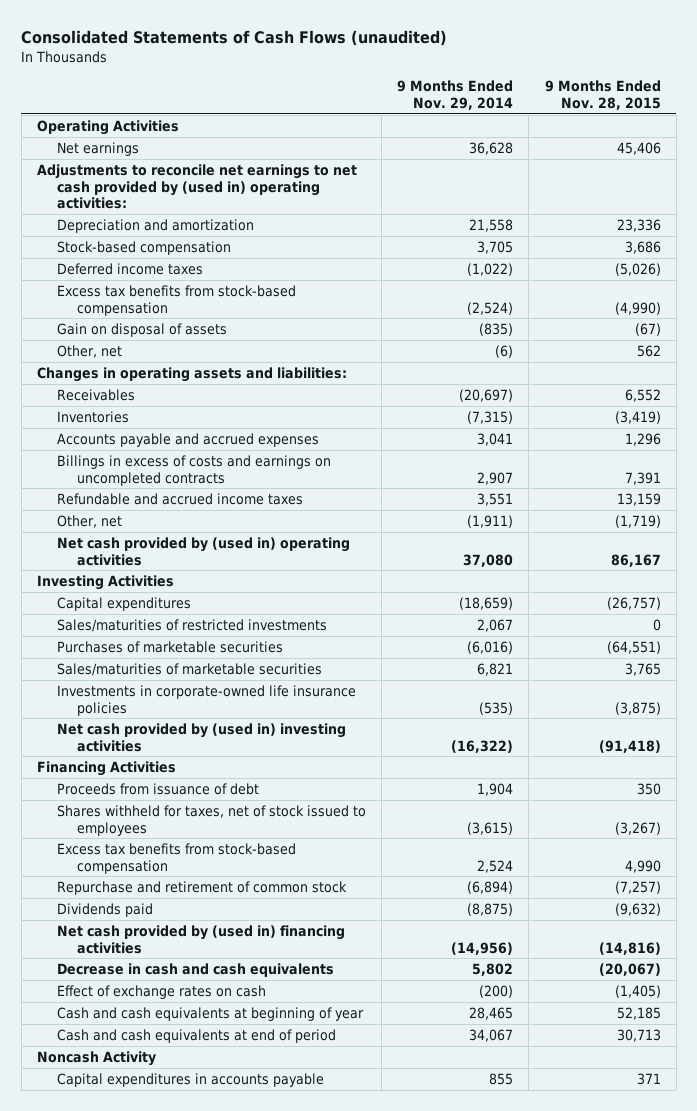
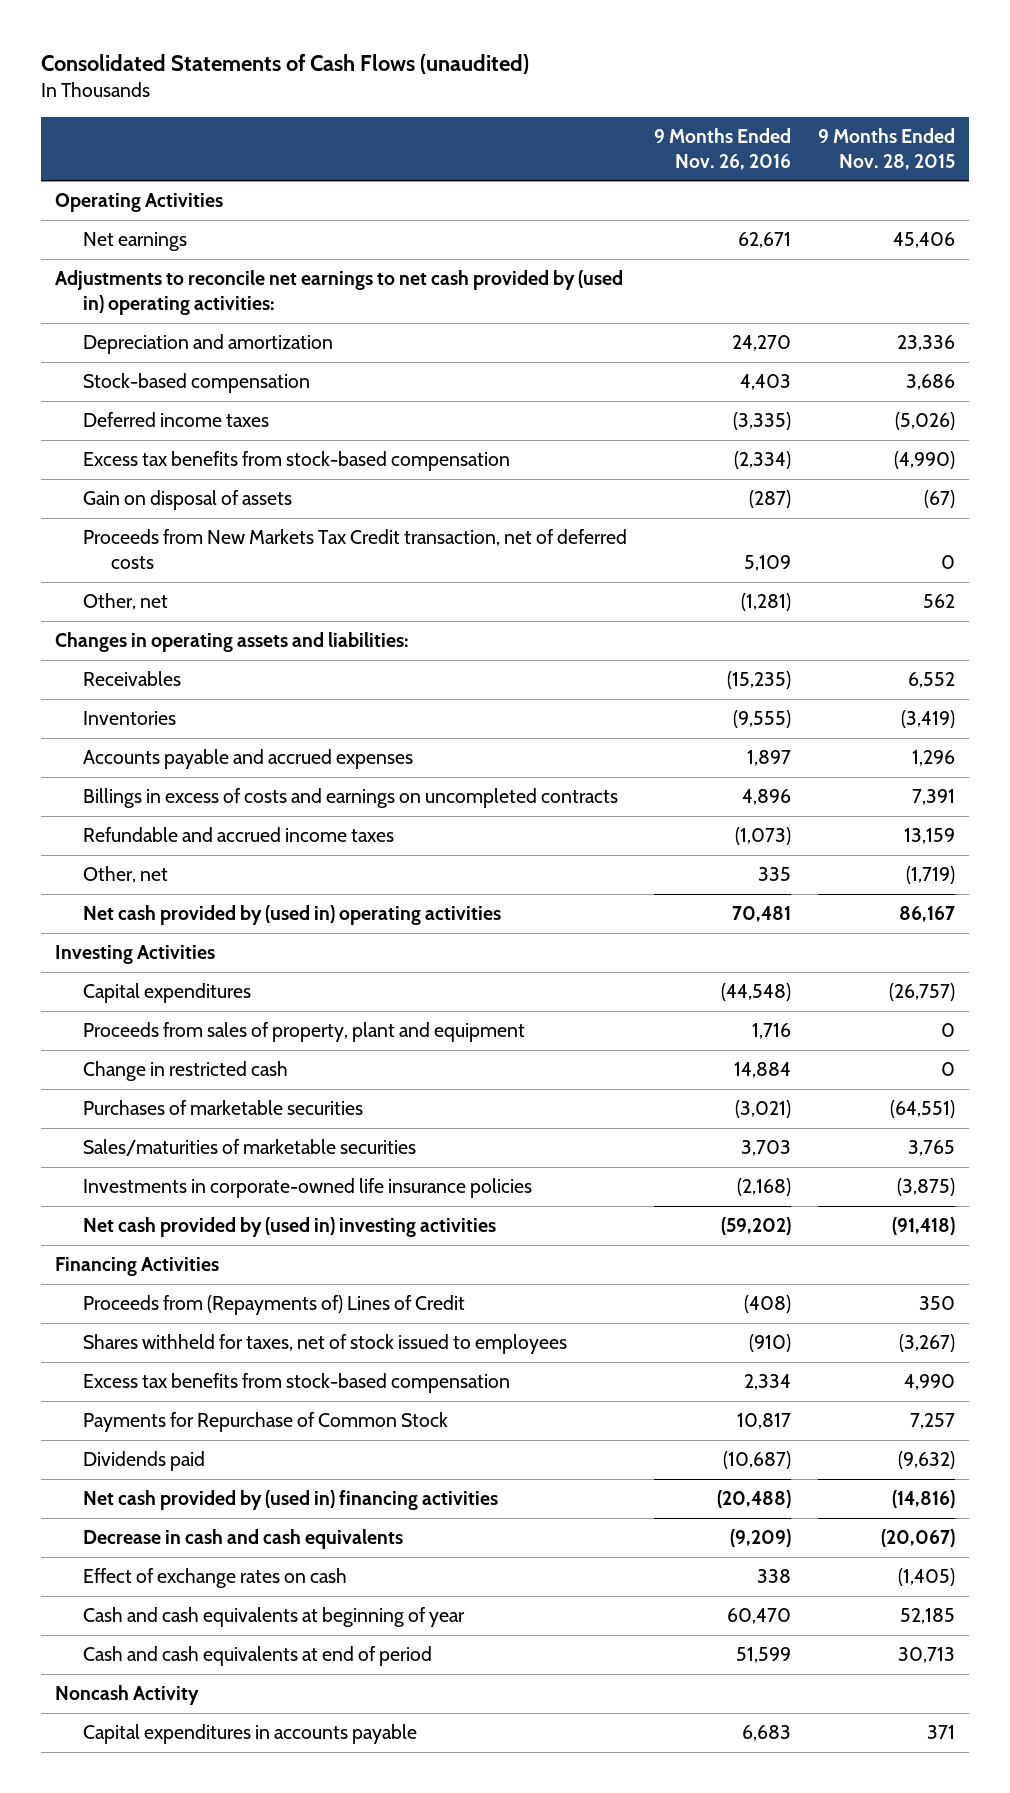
[397,80,514,111] 9 Months Ended Nov. 29, 2014 -> none
none -> [654,127,792,170] 9 Months Ended Nov. 26, 2016
none -> [82,529,627,570] Proceeds from New Markets Tax Credit transaction, net of deferred costs
[57,618,328,632] Sales/maturities of restricted investments -> none
none -> [82,1022,525,1043] Proceeds from sales of property, plant and equipment
none -> [82,1061,288,1082] Change in restricted cash
[57,782,260,795] Proceeds from issuance of debt -> none
none -> [82,1295,465,1316] Proceeds from (Repayments of) Lines of Credit
[57,880,348,895] Repurchase and retirement of common stock -> [82,1412,448,1433] Payments for Repurchase of Common Stock
[614,880,661,894] (7,257) -> [910,1413,956,1430] 7,257

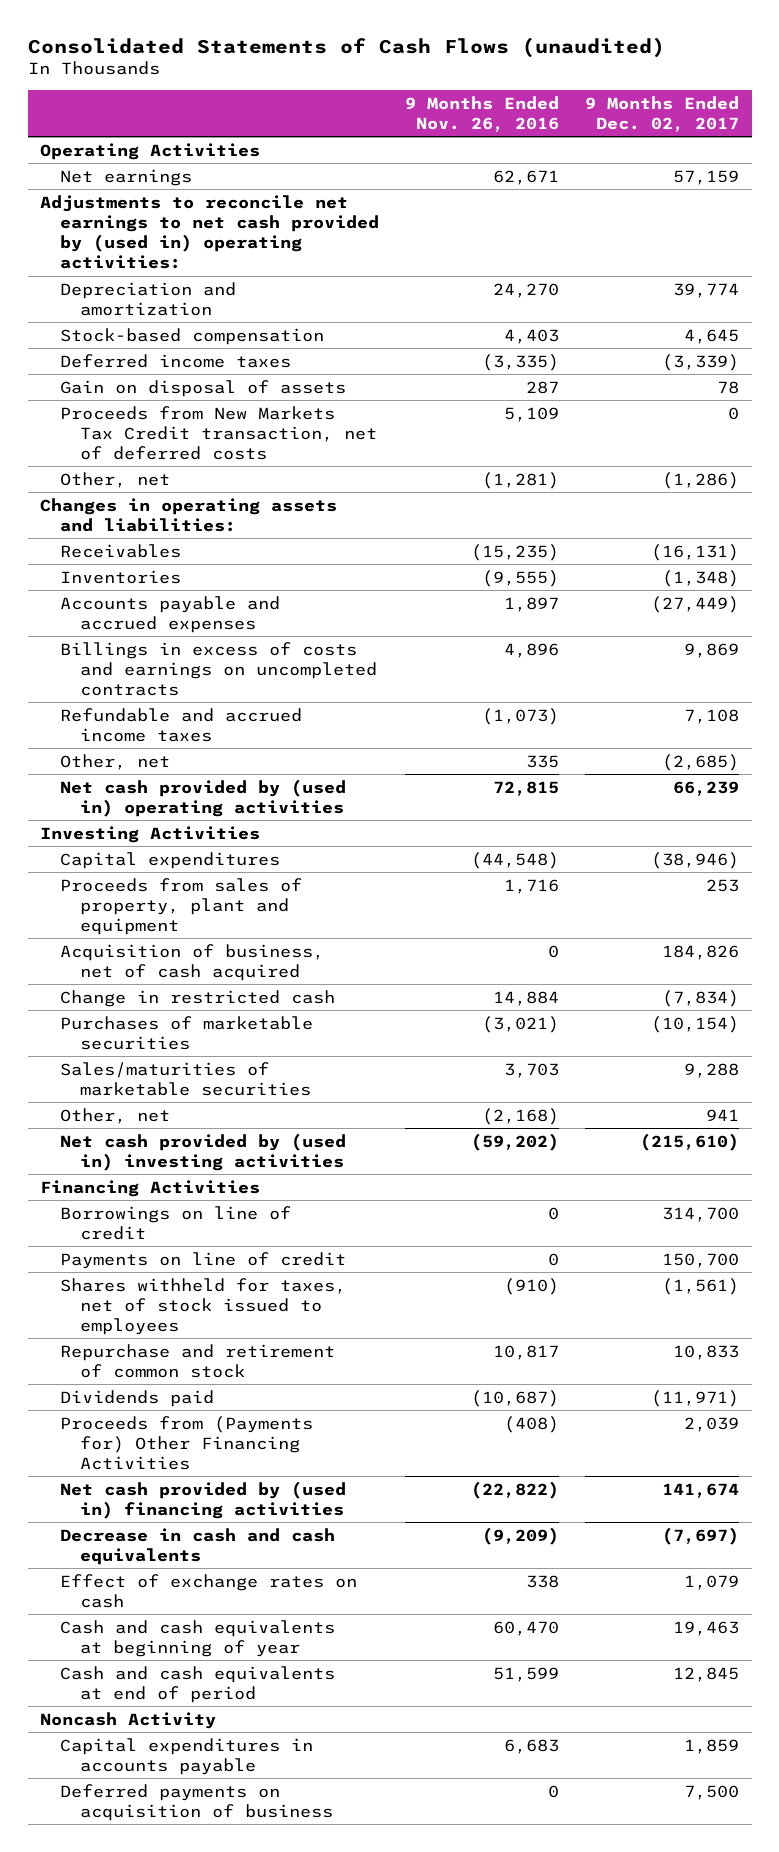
[818,127,956,170] 9 Months Ended Nov. 28, 2015 -> none
none -> [584,95,739,133] 9 Months Ended Dec. 02, 2017
[82,451,510,472] Excess tax benefits from stock-based compensation -> none
[749,490,792,509] (287) -> [526,380,560,394] 287
[732,906,792,923] 70,481 -> [493,780,560,796] 72,815
none -> [60,943,325,981] Acquisition of business, net of cash acquired
[82,1178,532,1199] Investments in corporate-owned life insurance policies -> [60,1107,171,1124] Other, net
[82,1295,465,1316] Proceeds from (Repayments of) Lines of Credit -> [60,1205,292,1240] Borrowings on line of credit
[744,1295,792,1314] (408) -> [548,1206,560,1220] 0
none -> [60,1251,347,1269] Payments on line of credit
[82,1373,510,1394] Excess tax benefits from stock-based compensation -> none
[82,1412,448,1433] Payments for Repurchase of Common Stock -> [60,1343,336,1378] Repurchase and retirement of common stock
none -> [60,1415,314,1470] Proceeds from (Payments for) Other Financing Activities
[717,1490,792,1509] (20,488) -> [471,1480,560,1499] (22,822)
none -> [60,1783,334,1821] Deferred payments on acquisition of business

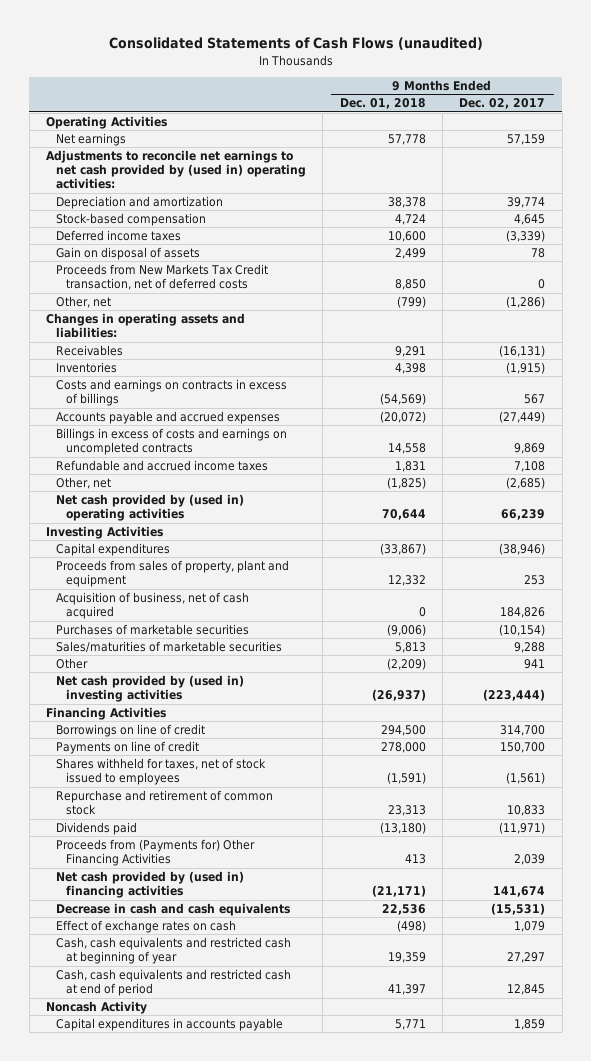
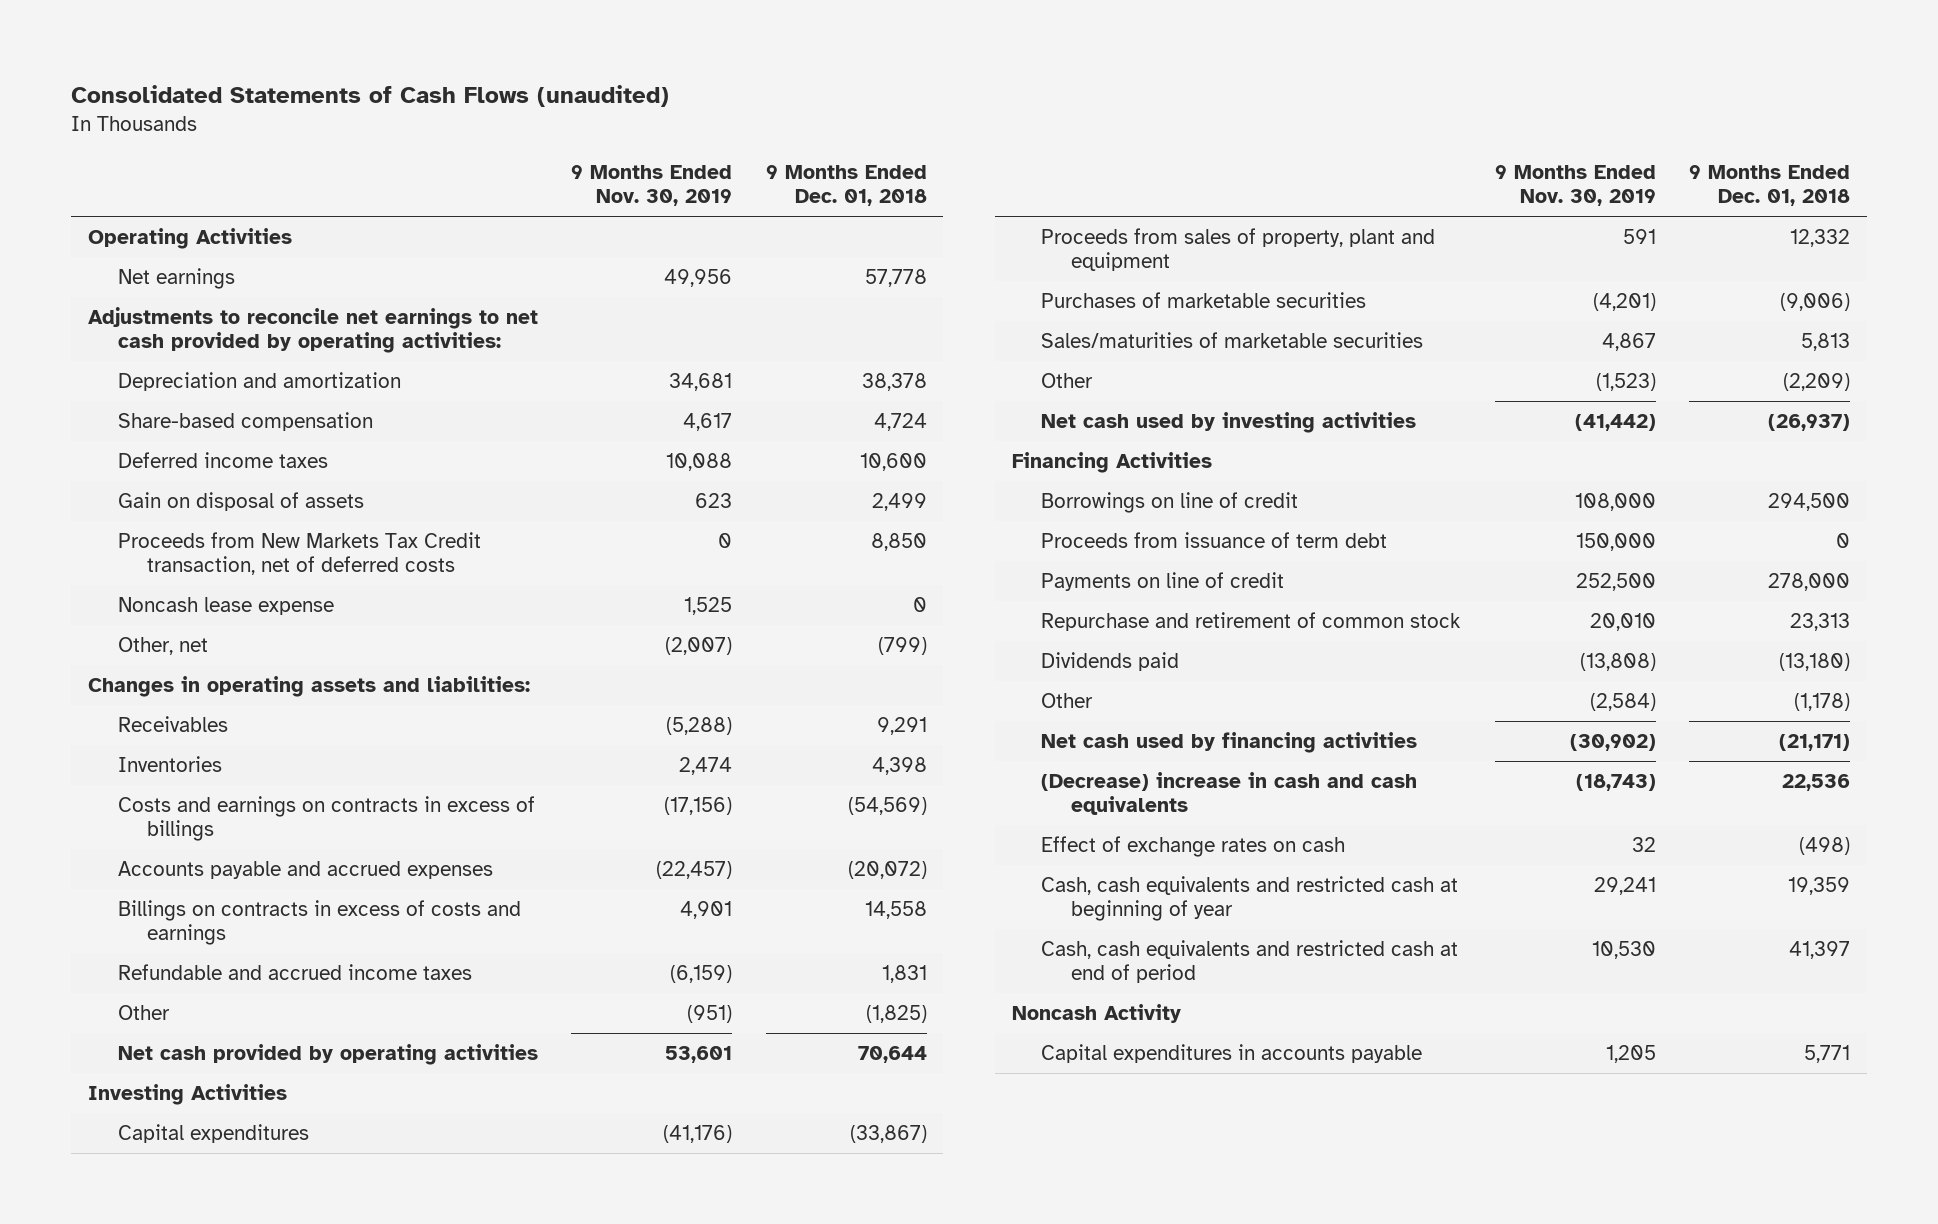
[459,98,546,110] Dec. 02, 2017 -> none
none -> [571,164,733,207] 9 Months Ended Nov. 30, 2019
[46,150,307,190] Adjustments to reconcile net earnings to net cash provided by (used in) operating activities: -> [87,306,538,354] Adjustments to reconcile net earnings to net cash provided by operating activities:
[56,213,207,227] Stock-based compensation -> [117,411,373,431] Share-based compensation
none -> [117,596,334,615] Noncash lease expense
[56,428,288,456] Billings in excess of costs and earnings on uncompleted contracts -> [117,899,521,946] Billings on contracts in excess of costs and earnings
[56,477,112,490] Other, net -> [117,1004,170,1020] Other
[56,494,245,522] Net cash provided by (used in) operating activities -> [117,1043,538,1065] Net cash provided by operating activities
[56,592,250,620] Acquisition of business, net of cash acquired -> none
[56,675,245,703] Net cash provided by (used in) investing activities -> [1041,411,1417,433] Net cash used by investing activities
none -> [1041,531,1388,548] Proceeds from issuance of term debt
[56,758,267,786] Shares withheld for taxes, net of stock issued to employees -> none
[56,839,256,867] Proceeds from (Payments for) Other Financing Activities -> none
none -> [1041,692,1094,708] Other
[56,871,245,899] Net cash provided by (used in) financing activities -> [1041,731,1418,753] Net cash used by financing activities
[56,903,291,917] Decrease in cash and cash equivalents -> [1041,771,1418,816] (Decrease) increase in cash and cash equivalents

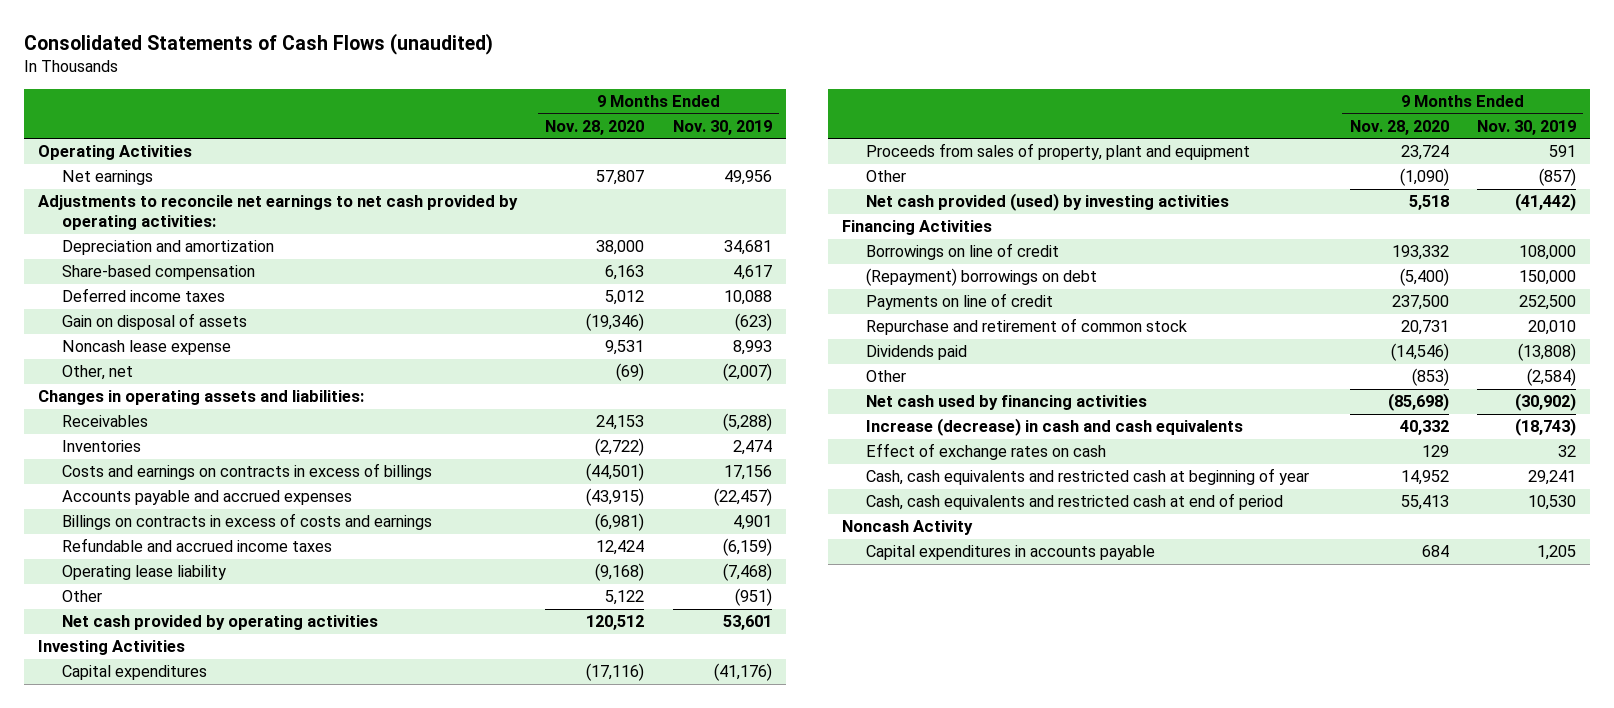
[765,164,927,207] 9 Months Ended Dec. 01, 2018 -> none
none -> [545,119,645,135] Nov. 28, 2020
[117,531,481,576] Proceeds from New Markets Tax Credit transaction, net of deferred costs -> none
[695,492,733,508] 623 -> [734,313,772,332] (623)
[684,596,733,615] 1,525 -> [732,340,772,356] 8,993
[664,796,733,815] (17,156) -> [723,465,772,481] 17,156
none -> [61,565,226,581] Operating lease liability
[1041,291,1367,308] Purchases of marketable securities -> none
[1041,331,1424,348] Sales/maturities of marketable securities -> none
[1595,372,1656,391] (1,523) -> [1539,168,1577,187] (857)
[1041,411,1417,433] Net cash used by investing activities -> [866,193,1230,212] Net cash provided (used) by investing activities
[1041,531,1388,548] Proceeds from issuance of term debt -> none
none -> [866,268,1098,287] (Repayment) borrowings on debt
[1041,771,1418,816] (Decrease) increase in cash and cash equivalents -> [866,418,1244,437] Increase (decrease) in cash and cash equivalents

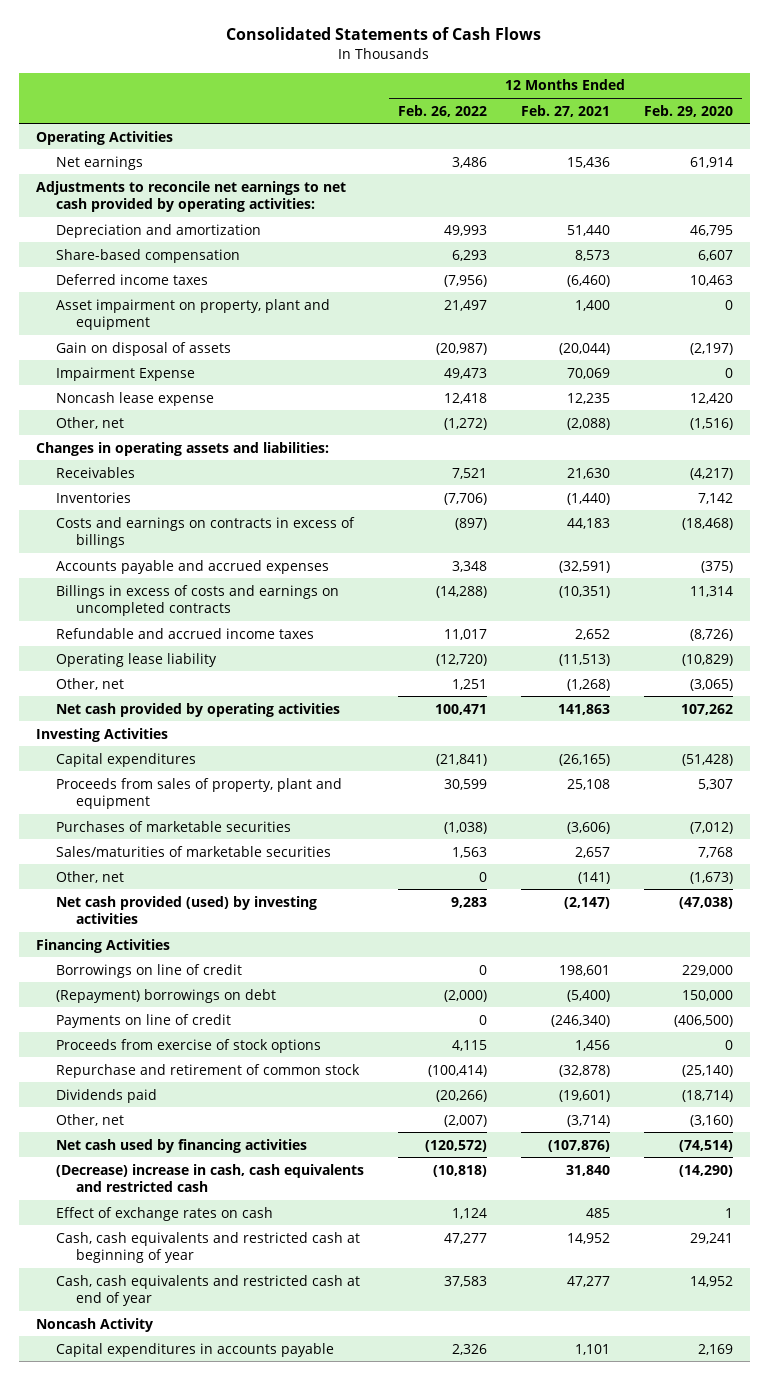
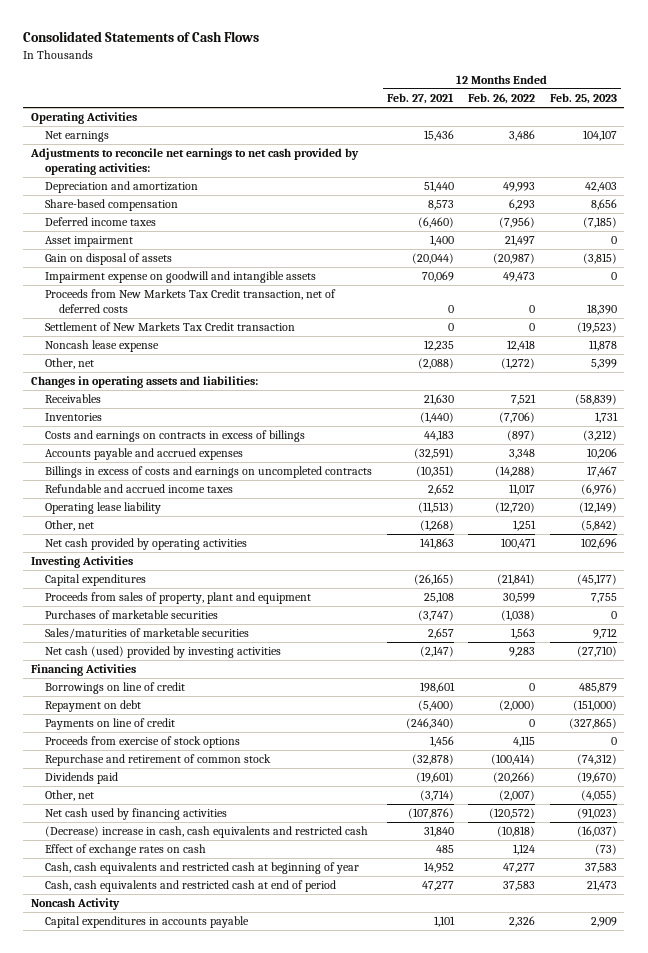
[644,104,734,117] Feb. 29, 2020 -> none
none -> [549,93,617,105] Feb. 25, 2023
[55,298,330,331] Asset impairment on property, plant and equipment -> [44,236,133,248] Asset impairment
[55,366,195,381] Impairment Expense -> [44,271,316,284] Impairment expense on goodwill and intangible assets
none -> [44,289,336,314] Proceeds from New Markets Tax Credit transaction, net of deferred costs
none -> [44,322,295,332] Settlement of New Markets Tax Credit transaction
[566,821,610,834] (3,606) -> [417,610,454,622] (3,747)
[55,870,124,883] Other, net -> none
[55,895,317,925] Net cash provided (used) by investing activities -> [44,646,281,659] Net cash (used) provided by investing activities
[55,988,276,1003] (Repayment) borrowings on debt -> [44,700,141,713] Repayment on debt
[55,1274,360,1307] Cash, cash equivalents and restricted cash at end of year -> [44,880,336,893] Cash, cash equivalents and restricted cash at end of period

